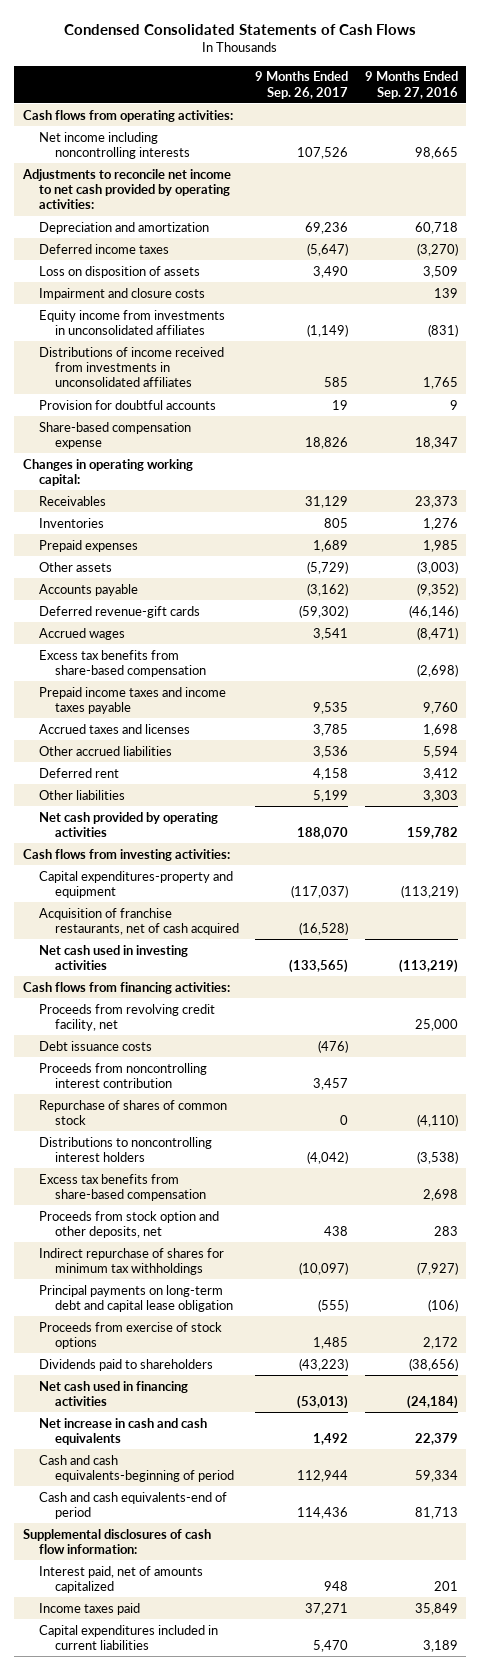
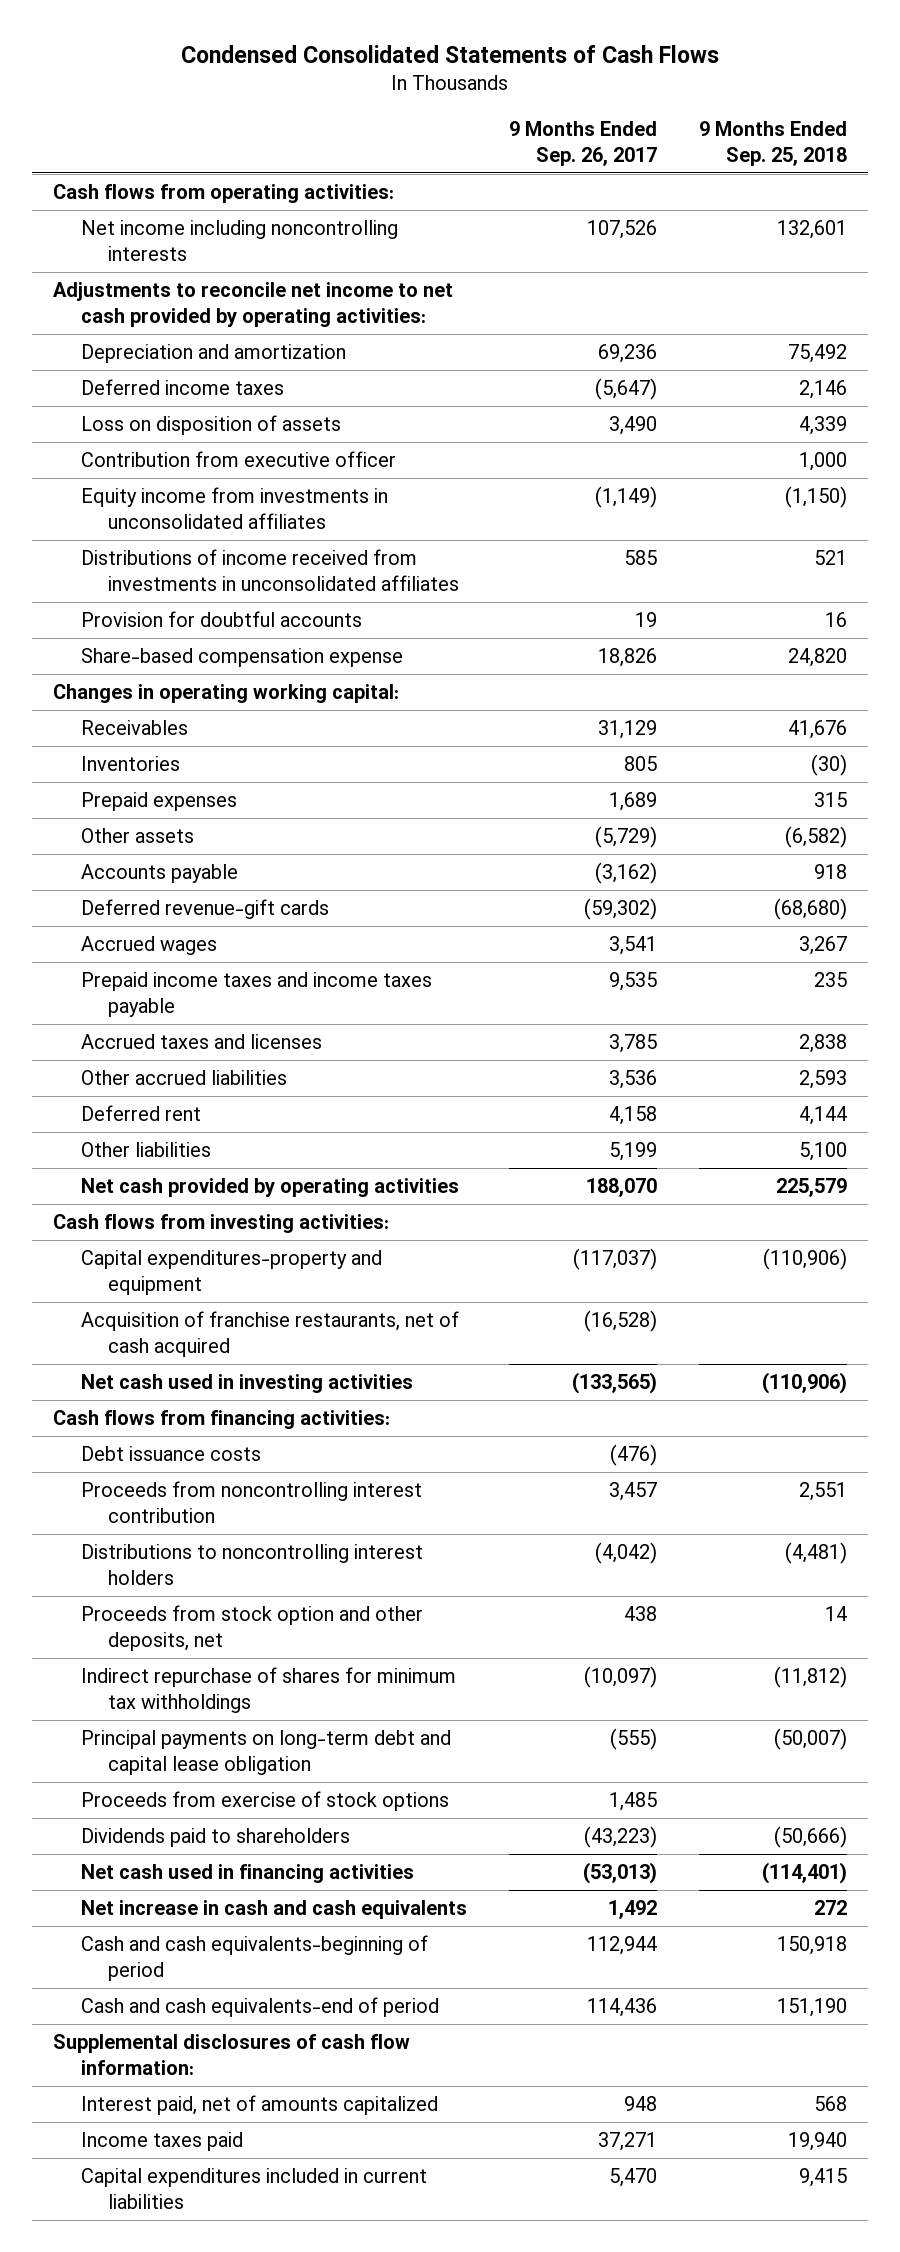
[364,71,458,99] 9 Months Ended Sep. 27, 2016 -> none
none -> [698,120,847,166] 9 Months Ended Sep. 25, 2018
[38,287,205,300] Impairment and closure costs -> none
none -> [80,451,396,468] Contribution from executive officer
[38,649,206,678] Excess tax benefits from share-based compensation -> none
[38,1003,215,1032] Proceeds from revolving credit facility, net -> none
[38,1099,227,1126] Repurchase of shares of common stock -> none
[38,1173,206,1202] Excess tax benefits from share-based compensation -> none

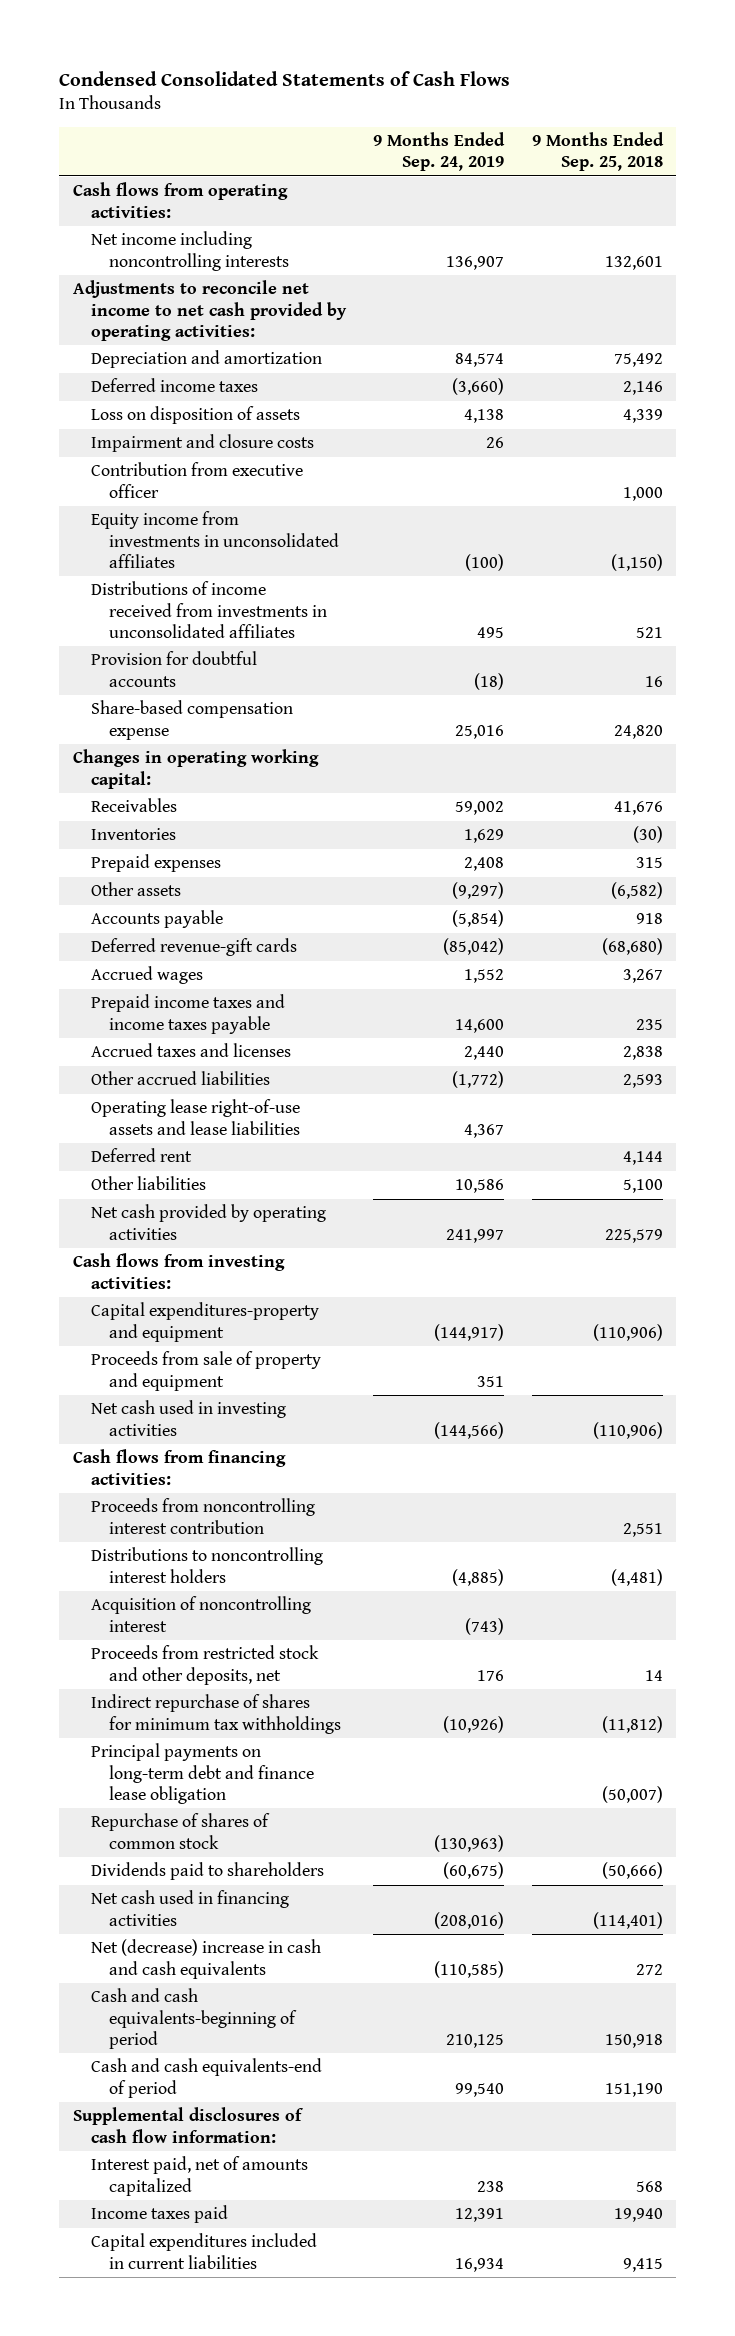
[508,120,657,166] 9 Months Ended Sep. 26, 2017 -> none
none -> [373,132,506,172] 9 Months Ended Sep. 24, 2019
none -> [90,434,314,453] Impairment and closure costs
none -> [90,1099,301,1135] Operating lease right-of-use assets and lease liabilities
[80,1311,459,1358] Acquisition of franchise restaurants, net of cash acquired -> none
none -> [90,1351,321,1391] Proceeds from sale of property and equipment
[80,1446,261,1462] Debt issuance costs -> none
none -> [90,1596,311,1632] Acquisition of noncontrolling interest
[80,1605,423,1652] Proceeds from stock option and other deposits, net -> [90,1645,319,1685] Proceeds from restricted stock and other deposits, net
[80,1791,449,1812] Proceeds from exercise of stock options -> none
[80,1730,451,1776] Principal payments on long-term debt and capital lease obligation -> [90,1743,315,1804] Principal payments on long-term debt and finance lease obligation
none -> [90,1813,270,1849] Repurchase of shares of common stock
[80,1900,467,1920] Net increase in cash and cash equivalents -> [90,1939,321,1979] Net (decrease) increase in cash and cash equivalents

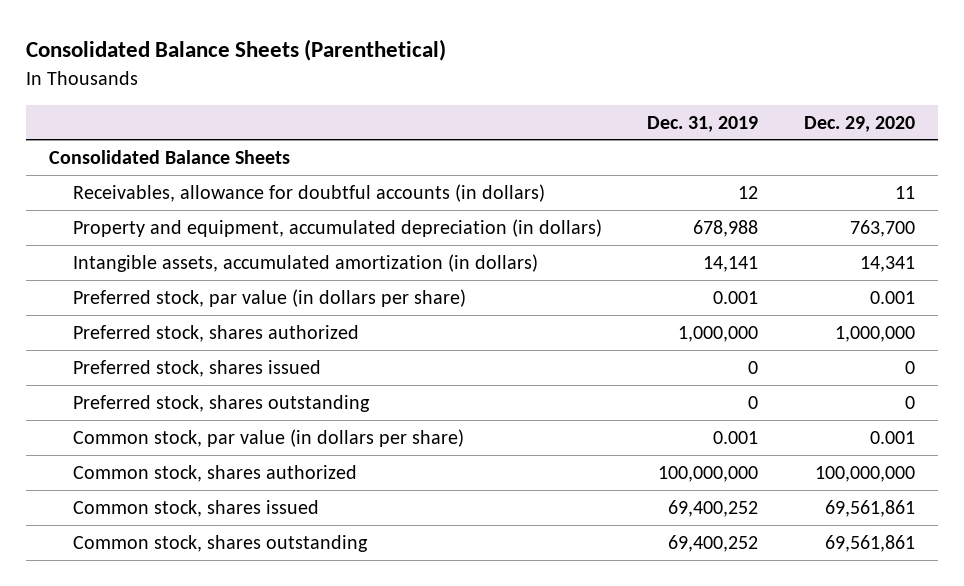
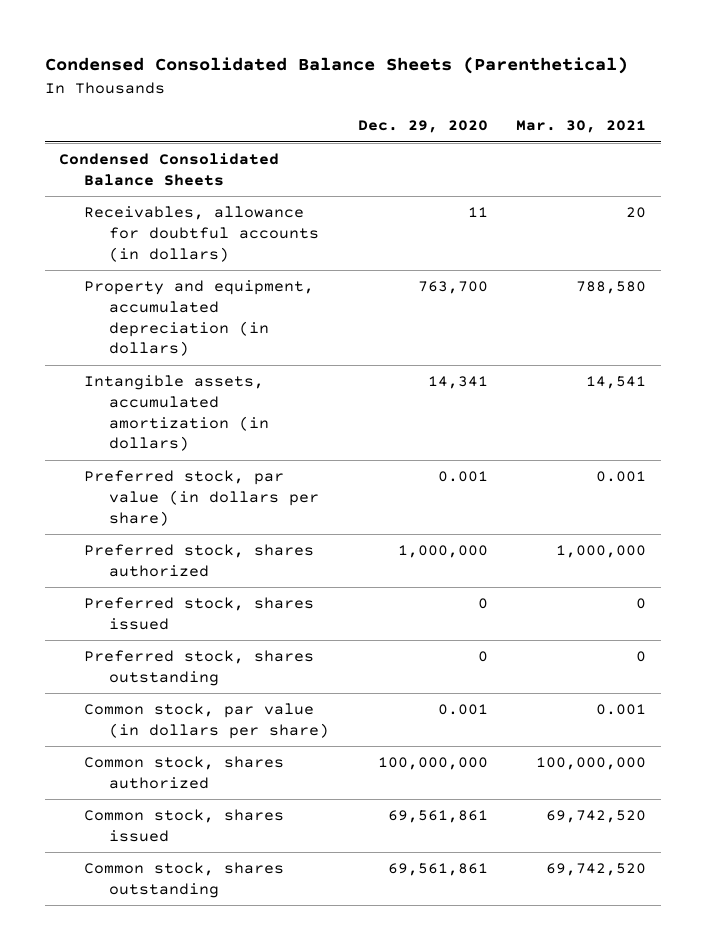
[26,39,447,62] Consolidated Balance Sheets (Parenthetical) -> [44,57,628,75] Condensed Consolidated Balance Sheets (Parenthetical)
[647,115,759,132] Dec. 31, 2019 -> none
none -> [516,120,647,134] Mar. 30, 2021
[48,149,290,164] Consolidated Balance Sheets -> [59,153,280,186] Condensed Consolidated Balance Sheets

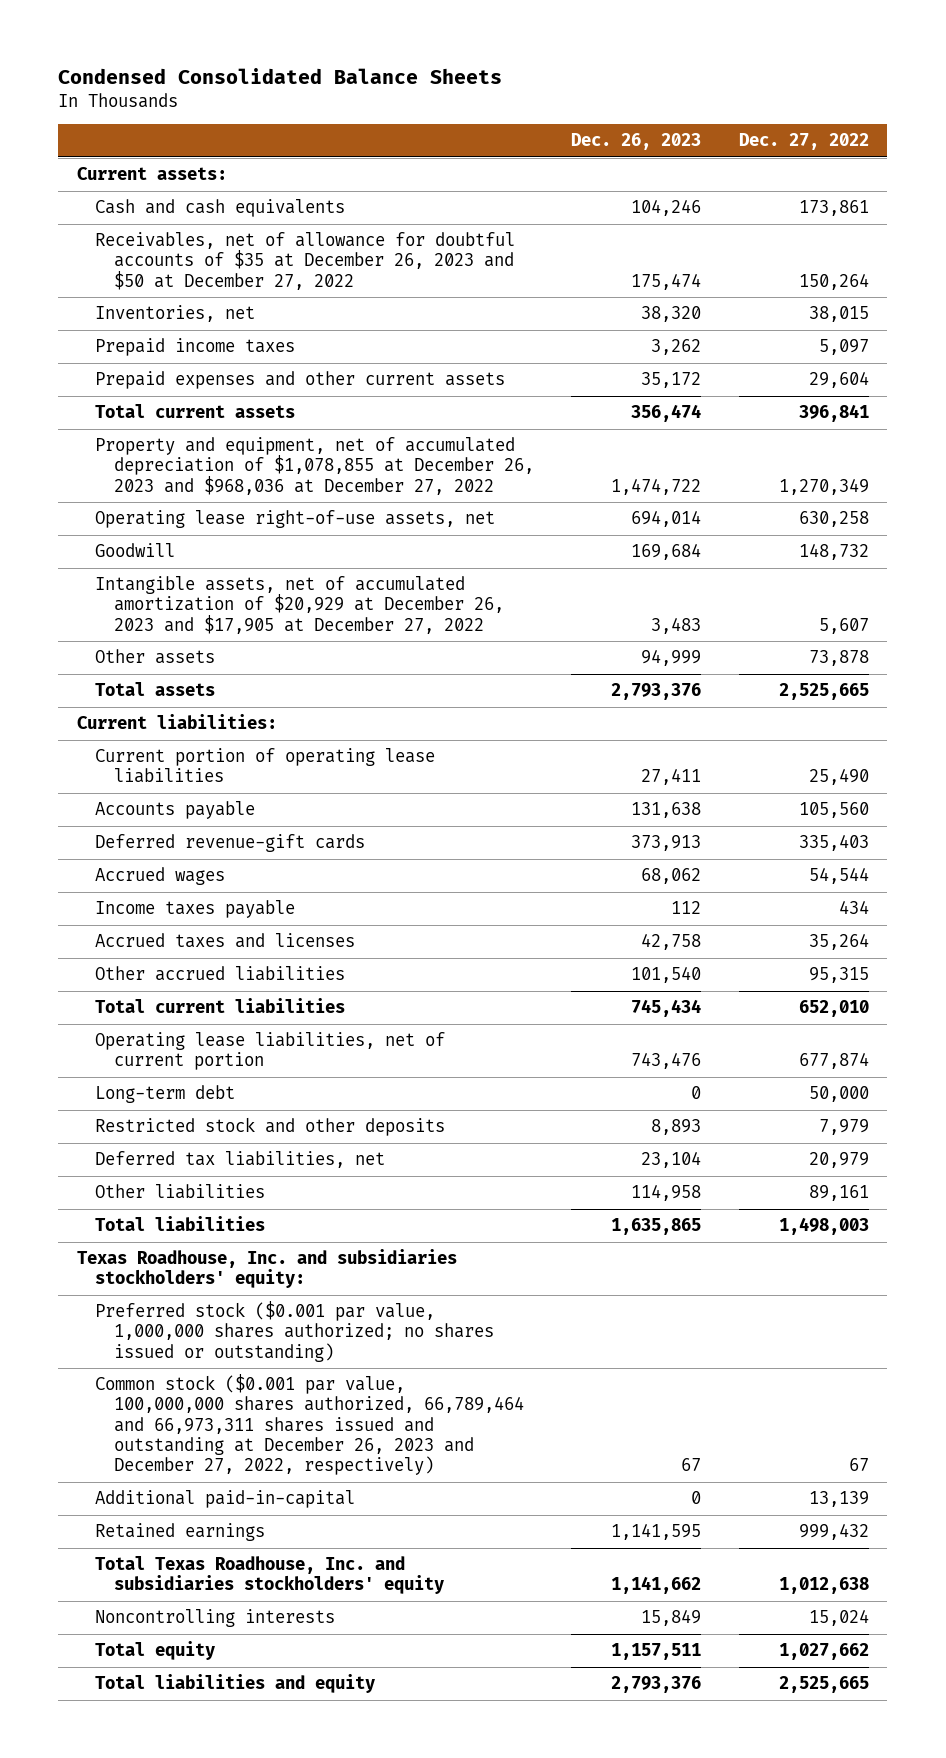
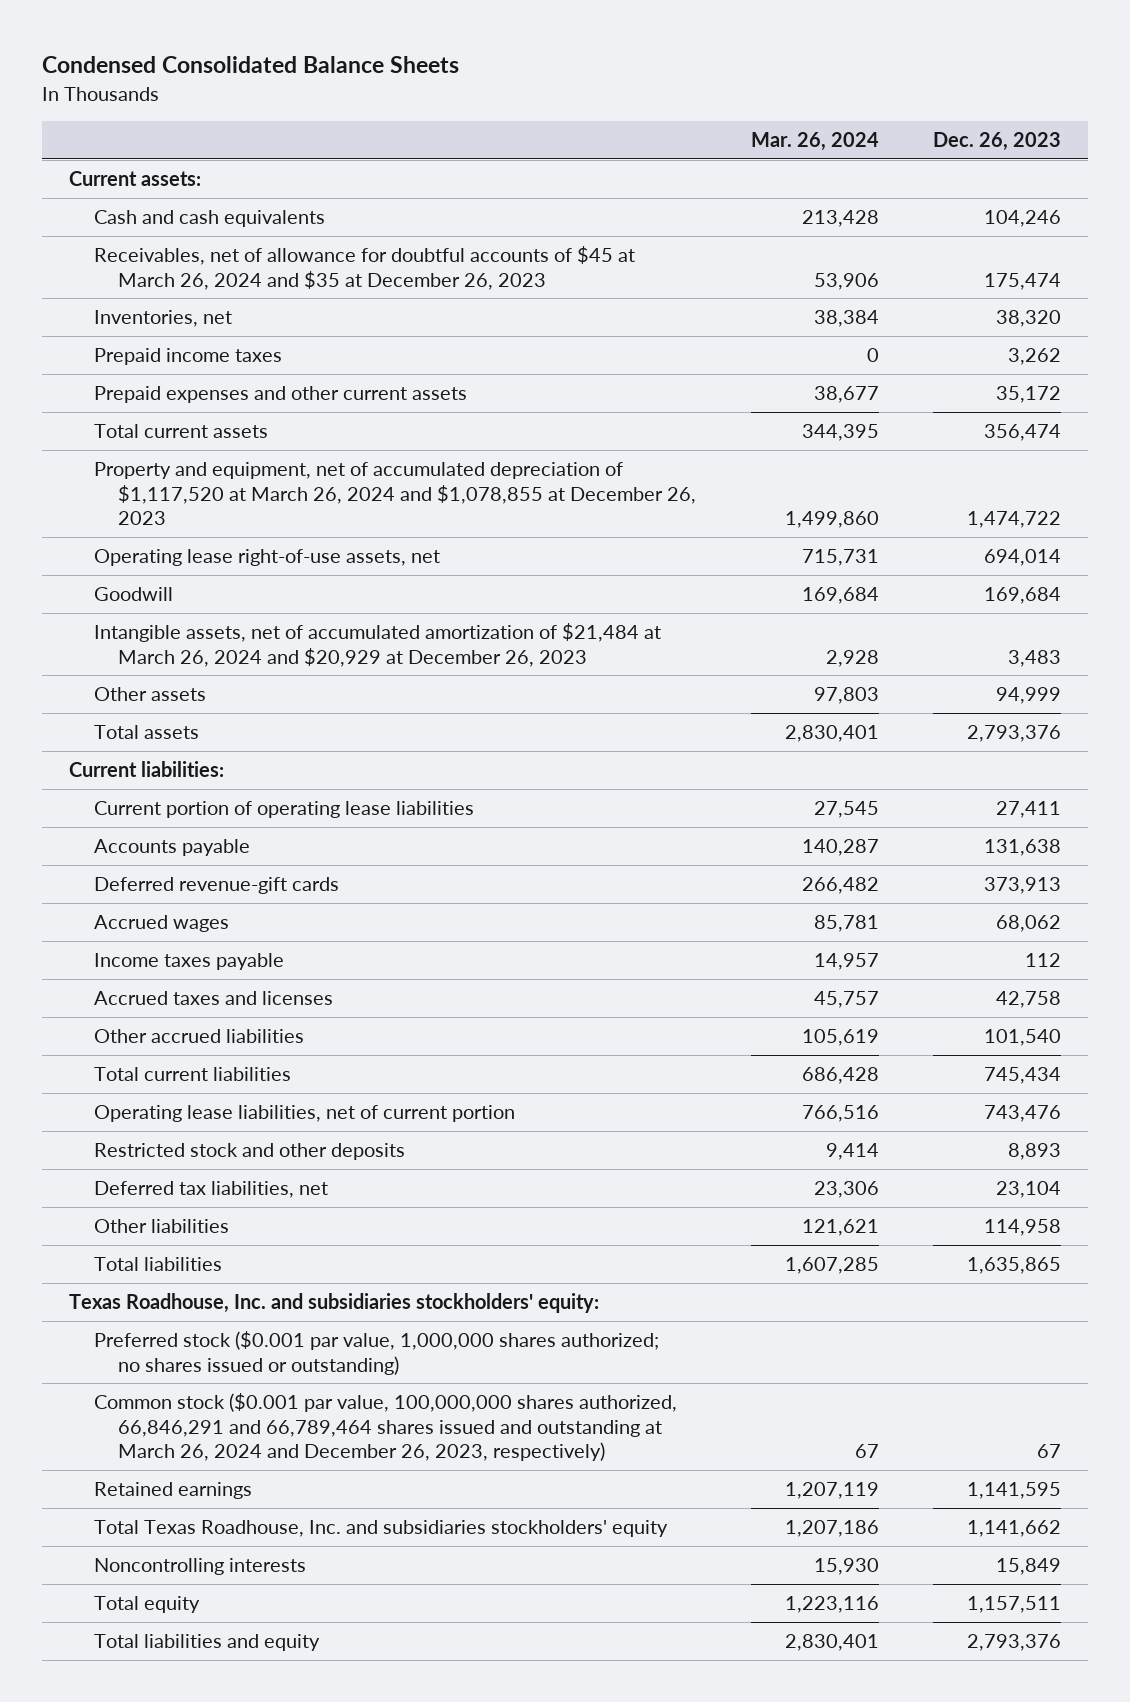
[738,133,869,151] Dec. 27, 2022 -> none
none -> [750,131,879,151] Mar. 26, 2024
[95,232,516,290] Receivables, net of allowance for doubtful accounts of $35 at December 26, 2023 and $50 at December 27, 2022 -> [93,246,635,290] Receivables, net of allowance for doubtful accounts of $45 at March 26, 2024 and $35 at December 26, 2023
[95,437,534,495] Property and equipment, net of accumulated depreciation of $1,078,855 at December 26, 2023 and $968,036 at December 27, 2022 -> [93,462,697,525] Property and equipment, net of accumulated depreciation of $1,117,520 at March 26, 2024 and $1,078,855 at December 26, 2023
[95,576,504,634] Intangible assets, net of accumulated amortization of $20,929 at December 26, 2023 and $17,905 at December 27, 2022 -> [93,623,661,667] Intangible assets, net of accumulated amortization of $21,484 at March 26, 2024 and $20,929 at December 26, 2023
[95,1085,236,1104] Long-term debt -> none
[95,1490,356,1509] Additional paid-in-capital -> none
[95,1374,524,1476] Common stock ($0.001 par value, 100,000,000 shares authorized, 66,789,464 and 66,973,311 shares issued and outstanding at December 26, 2023 and December 27, 2022, respectively) -> [93,1393,677,1461] Common stock ($0.001 par value, 100,000,000 shares authorized, 66,846,291 and 66,789,464 shares issued and outstanding at March 26, 2024 and December 26, 2023, respectively)

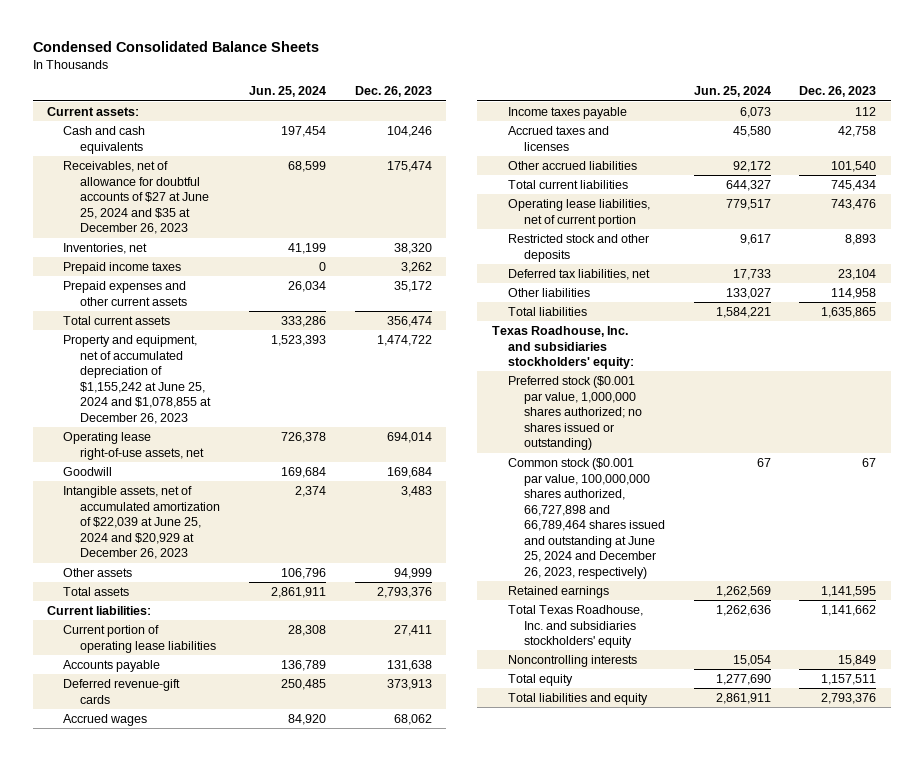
[750,131,879,151] Mar. 26, 2024 -> none
none -> [249,86,327,98] Jun. 25, 2024
[93,246,635,290] Receivables, net of allowance for doubtful accounts of $45 at March 26, 2024 and $35 at December 26, 2023 -> [63,160,209,235] Receivables, net of allowance for doubtful accounts of $27 at June 25, 2024 and $35 at December 26, 2023
[93,462,697,525] Property and equipment, net of accumulated depreciation of $1,117,520 at March 26, 2024 and $1,078,855 at December 26, 2023 -> [63,334,211,424] Property and equipment, net of accumulated depreciation of $1,155,242 at June 25, 2024 and $1,078,855 at December 26, 2023
[93,623,661,667] Intangible assets, net of accumulated amortization of $21,484 at March 26, 2024 and $20,929 at December 26, 2023 -> [63,485,220,560] Intangible assets, net of accumulated amortization of $22,039 at June 25, 2024 and $20,929 at December 26, 2023
[93,1393,677,1461] Common stock ($0.001 par value, 100,000,000 shares authorized, 66,846,291 and 66,789,464 shares issued and outstanding at March 26, 2024 and December 26, 2023, respectively) -> [507,457,666,579] Common stock ($0.001 par value, 100,000,000 shares authorized, 66,727,898 and 66,789,464 shares issued and outstanding at June 25, 2024 and December 26, 2023, respectively)

